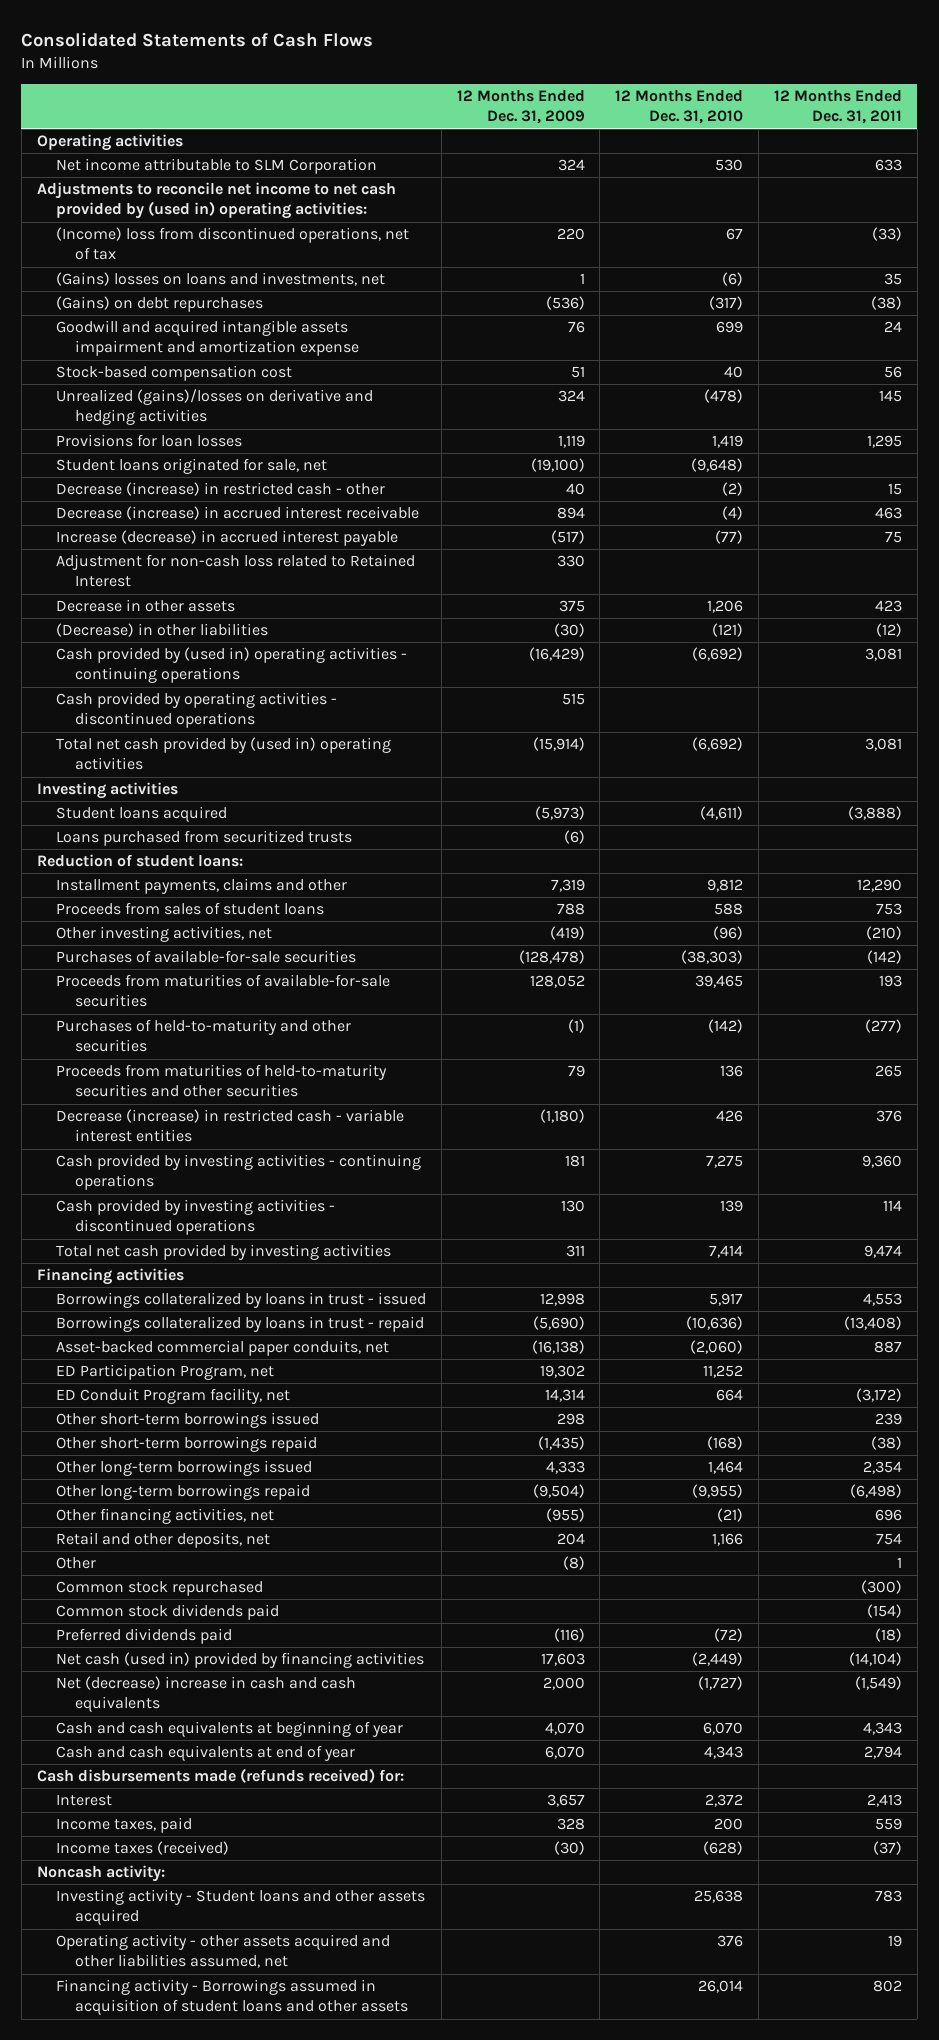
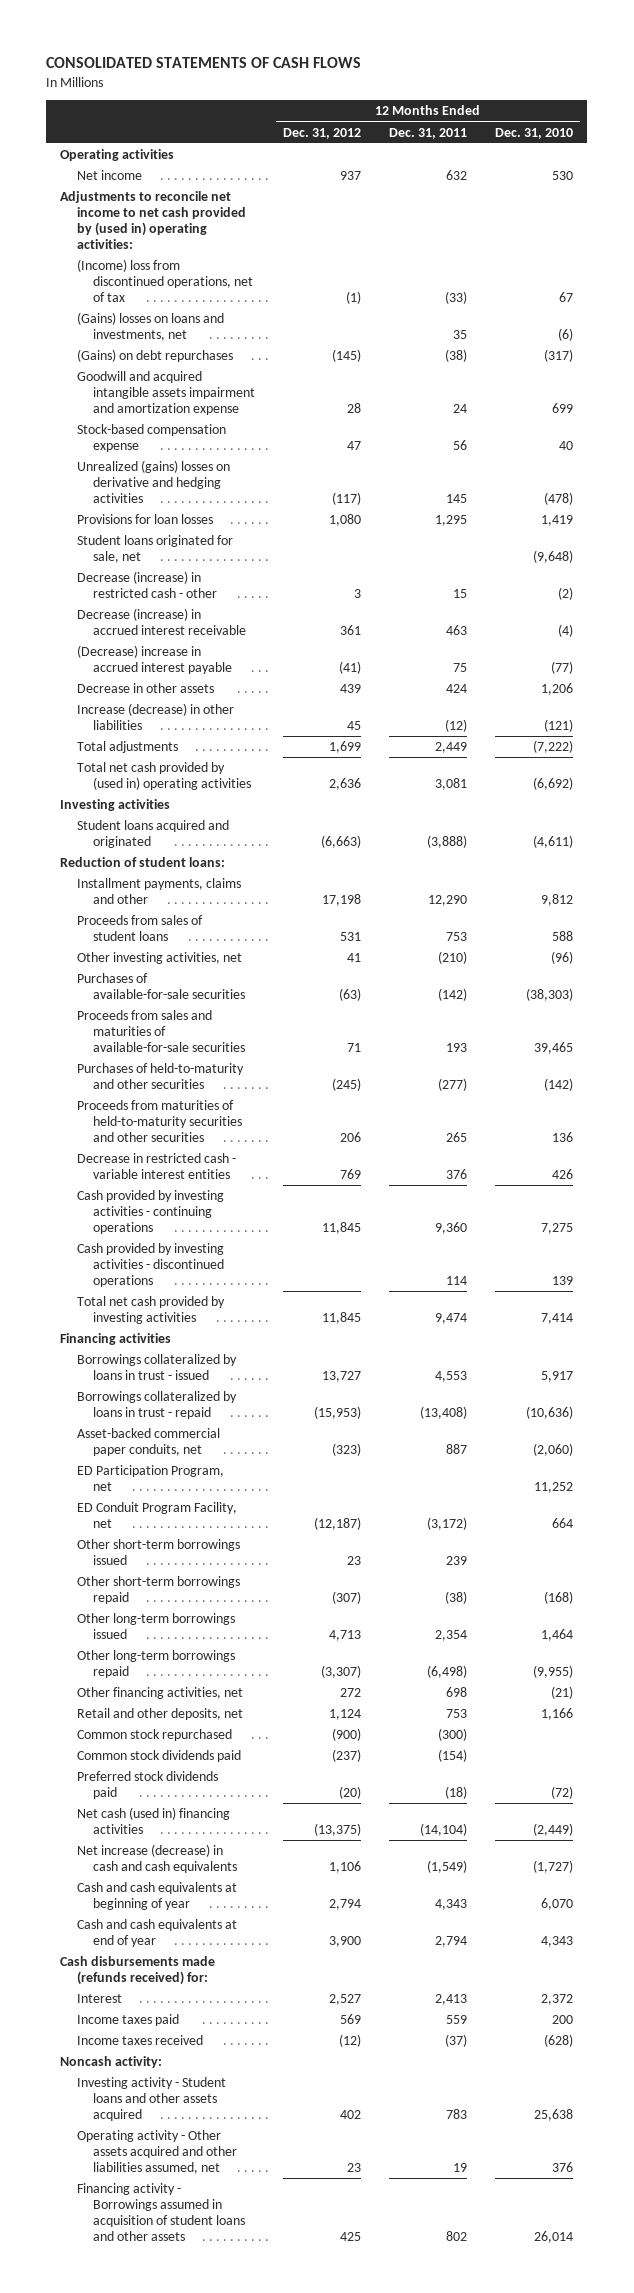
[21,32,374,48] Consolidated Statements of Cash Flows -> [46,56,362,68] CONSOLIDATED STATEMENTS OF CASH FLOWS
[456,89,585,125] 12 Months Ended Dec. 31, 2009 -> none
none -> [282,127,361,139] Dec. 31, 2012
[56,158,378,175] Net income attributable to SLM Corporation -> none
none -> [76,170,142,181] Net income
[56,365,293,382] Stock-based compensation cost -> [76,424,226,452] Stock-based compensation expense
[56,389,374,426] Unrealized (gains)/losses on derivative and hedging activities -> [76,460,230,503] Unrealized (gains) losses on derivative and hedging activities
[56,554,416,588] Adjustment for non-cash loss related to Retained Interest -> none
[56,647,408,684] Cash provided by (used in) operating activities - continuing operations -> none
[56,692,338,729] Cash provided by operating activities - discontinued operations -> none
[56,530,399,547] Increase (decrease) in accrued interest payable -> [76,645,232,674] (Decrease) increase in accrued interest payable
[874,600,902,613] 423 -> [445,684,467,694] 424
[56,623,269,638] (Decrease) in other liabilities -> [76,703,234,730] Increase (decrease) in other liabilities
none -> [76,741,178,754] Total adjustments
[56,830,353,847] Loans purchased from securitized trusts -> none
[56,806,228,823] Student loans acquired -> [76,820,229,848] Student loans acquired and originated
[56,974,391,1008] Proceeds from maturities of available-for-sale securities -> [76,1010,245,1052] Proceeds from sales and maturities of available-for-sale securities
[56,1109,405,1143] Decrease (increase) in restricted cash - variable interest entities -> [76,1153,236,1179] Decrease in restricted cash - variable interest entities
[56,1388,291,1405] ED Conduit Program facility, net -> [76,1502,237,1528] ED Conduit Program Facility, net
[56,1557,97,1570] Other -> none
[874,1509,902,1522] 696 -> [445,1687,467,1698] 698
[875,1533,902,1546] 754 -> [445,1709,467,1719] 753
[56,1628,233,1645] Preferred dividends paid -> [76,1771,218,1799] Preferred stock dividends paid
[56,1652,425,1669] Net cash (used in) provided by financing activities -> [76,1807,230,1834] Net cash (used in) financing activities
[56,1676,357,1713] Net (decrease) increase in cash and cash equivalents -> [76,1844,237,1873] Net increase (decrease) in cash and cash equivalents
[56,1817,193,1834] Income taxes, paid -> [76,2014,179,2027] Income taxes paid
[56,1841,230,1856] Income taxes (received) -> [76,2035,203,2046] Income taxes received
[56,1934,391,1969] Operating activity - other assets acquired and other liabilities assumed, net -> [76,2130,237,2174] Operating activity - Other assets acquired and other liabilities assumed, net

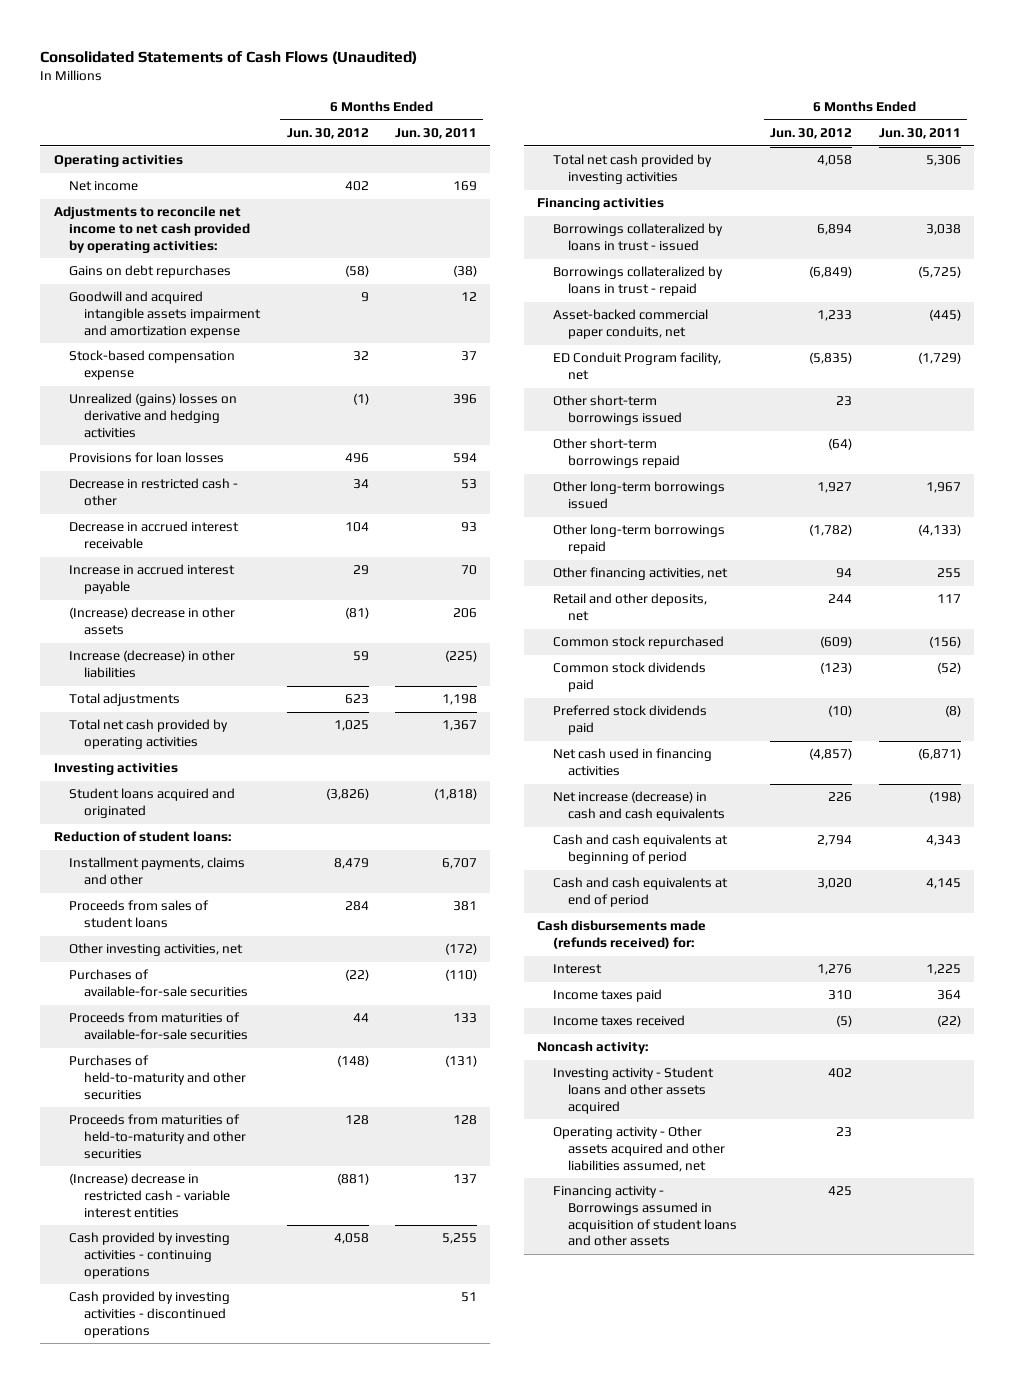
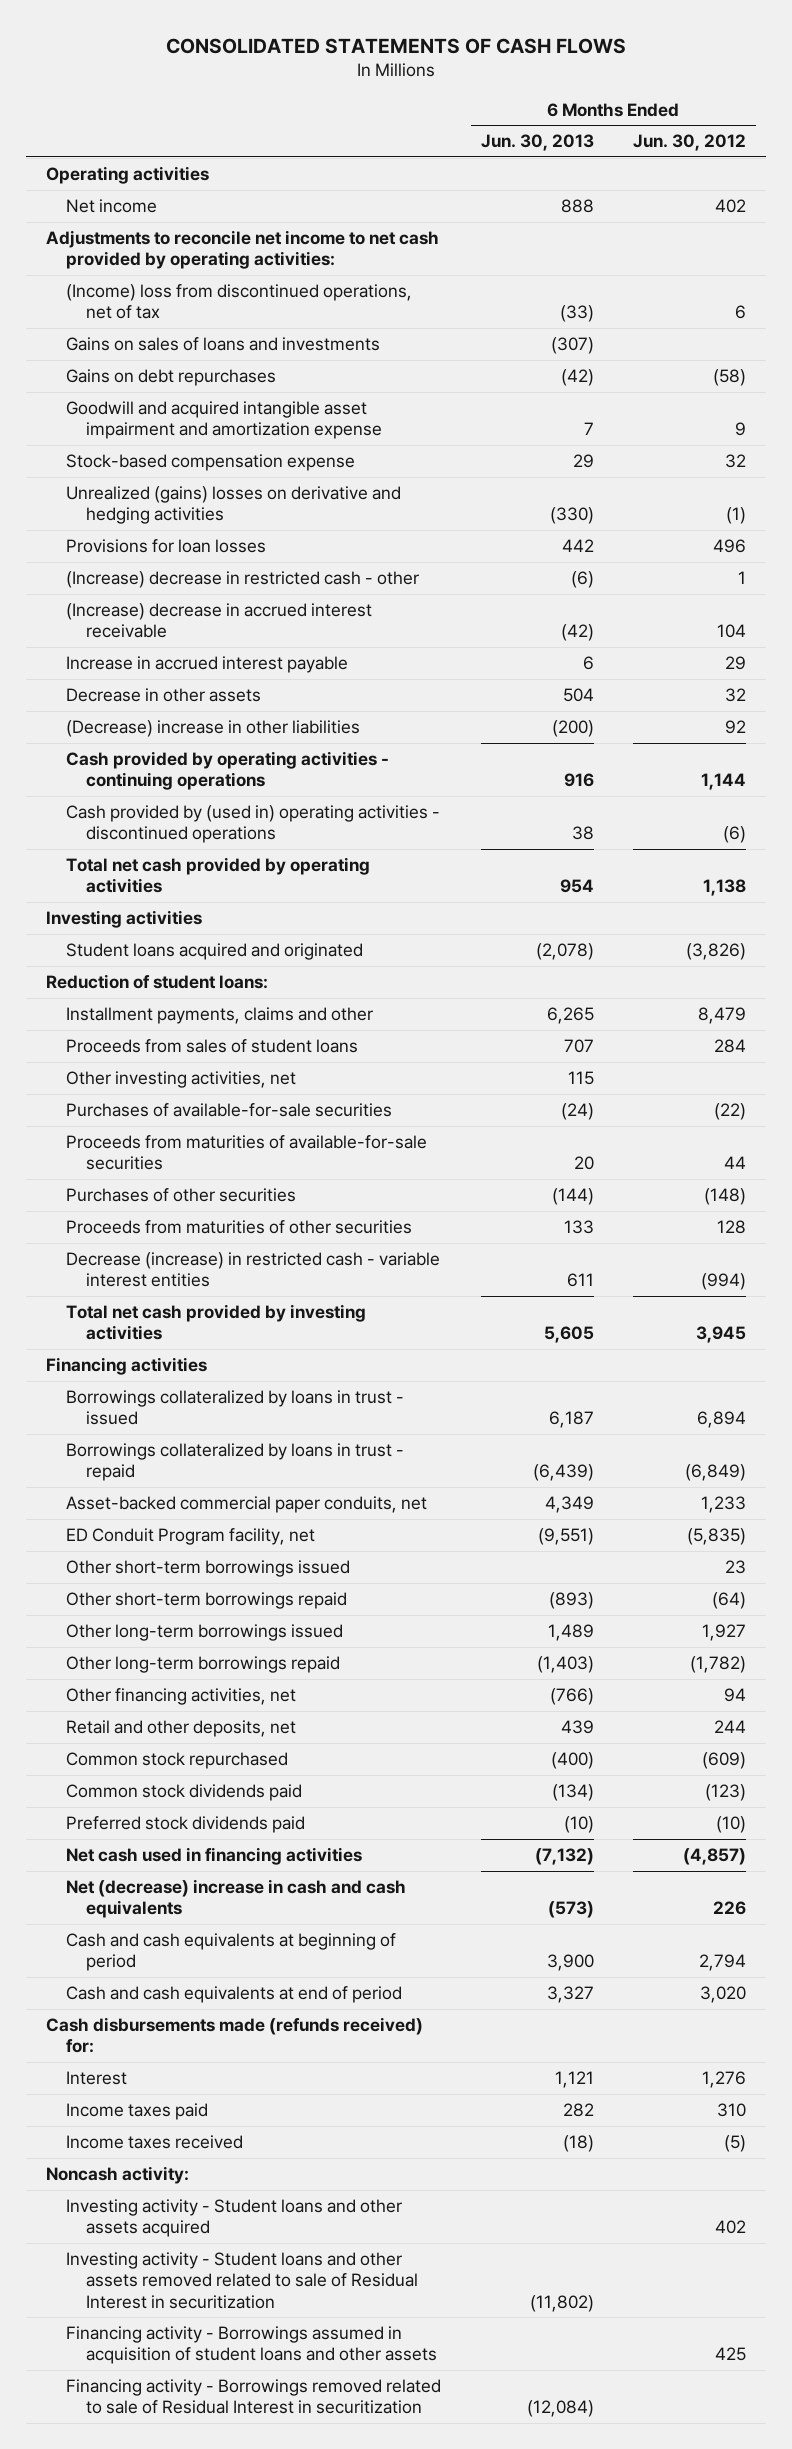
[40,50,418,64] Consolidated Statements of Cash Flows (Unaudited) -> [165,37,626,54] CONSOLIDATED STATEMENTS OF CASH FLOWS
[394,128,477,140] Jun. 30, 2011 -> none
none -> [480,134,594,152] Jun. 30, 2013
none -> [65,283,412,320] (Income) loss from discontinued operations, net of tax
none -> [65,336,380,351] Gains on sales of loans and investments
[68,291,262,338] Goodwill and acquired intangible assets impairment and amortization expense -> [65,400,382,440] Goodwill and acquired intangible asset impairment and amortization expense
[68,478,238,506] Decrease in restricted cash - other -> [65,570,419,588] (Increase) decrease in restricted cash - other
[352,479,369,490] 34 -> [738,570,747,584] 1
[68,521,239,549] Decrease in accrued interest receivable -> [65,602,372,639] (Increase) decrease in accrued interest receivable
[68,693,180,707] Total adjustments -> none
[68,607,235,635] (Increase) decrease in other assets -> [65,687,261,702] Decrease in other assets
[344,607,369,620] (81) -> [725,687,747,702] 32
[68,650,235,678] Increase (decrease) in other liabilities -> [65,719,360,737] (Decrease) increase in other liabilities
[352,651,369,662] 59 -> [725,719,747,734] 92
none -> [65,750,389,791] Cash provided by operating activities - continuing operations
none -> [65,804,440,844] Cash provided by (used in) operating activities - discontinued operations
[333,720,369,732] 1,025 -> [703,879,747,897] 1,138
[68,1232,230,1279] Cash provided by investing activities - continuing operations -> none
[68,1291,230,1338] Cash provided by investing activities - discontinued operations -> none
[68,1055,247,1100] Purchases of held-to-maturity and other securities -> [65,1187,296,1202] Purchases of other securities
[68,1114,247,1159] Proceeds from maturities of held-to-maturity and other securities -> [65,1219,412,1234] Proceeds from maturities of other securities
[68,1173,231,1218] (Increase) decrease in restricted cash - variable interest entities -> [65,1251,440,1288] Decrease (increase) in restricted cash - variable interest entities
[336,1173,369,1186] (881) -> [701,1273,747,1291] (994)
[817,155,853,167] 4,058 -> [696,1326,747,1344] 3,945
[552,791,726,821] Net increase (decrease) in cash and cash equivalents -> [65,1878,406,1919] Net (decrease) increase in cash and cash equivalents
[552,1126,726,1172] Operating activity - Other assets acquired and other liabilities assumed, net -> none
none -> [65,2251,418,2309] Investing activity - Student loans and other assets removed related to sale of Residual Interest in securitization
none -> [65,2378,441,2415] Financing activity - Borrowings removed related to sale of Residual Interest in securitization

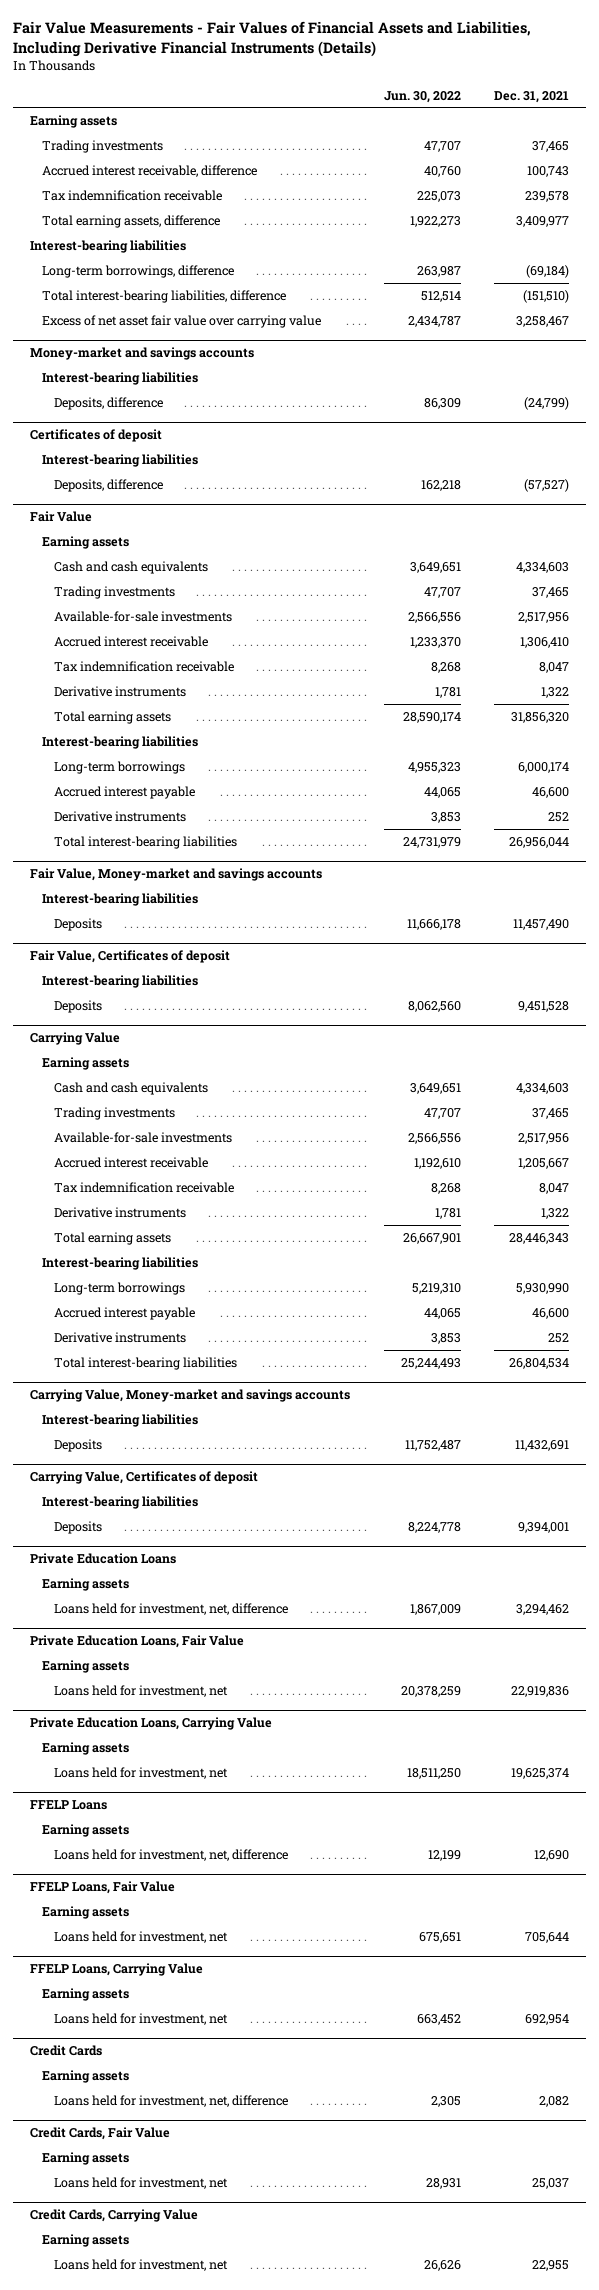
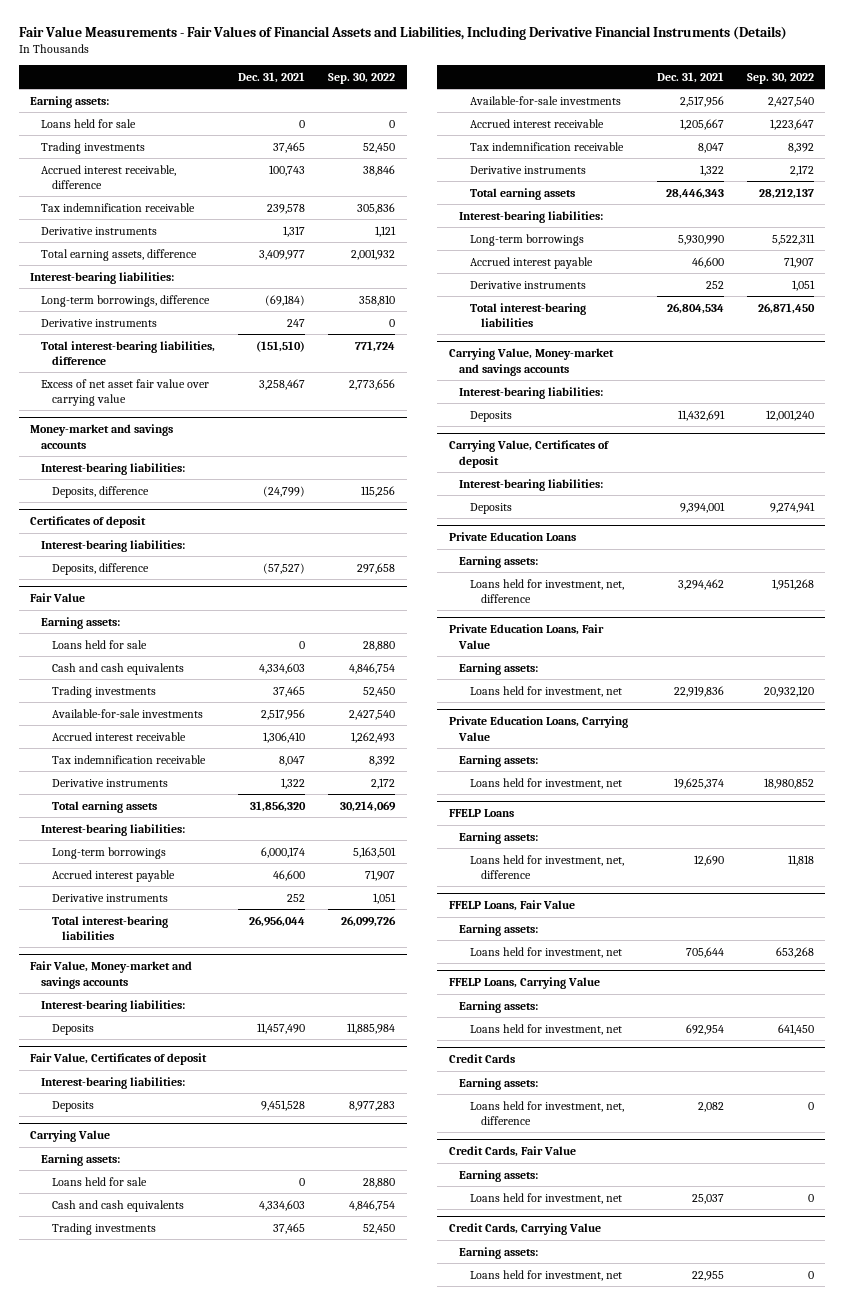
[383,90,461,103] Jun. 30, 2022 -> none
none -> [328,72,396,84] Sep. 30, 2022
[30,114,118,128] Earning assets -> [30,95,110,108] Earning assets:
none -> [40,118,136,128] Loans held for sale
none -> [40,226,157,235] Derivative instruments
[30,239,187,253] Interest-bearing liabilities -> [30,271,175,284] Interest-bearing liabilities:
none -> [40,318,157,327] Derivative instruments
[42,371,199,385] Interest-bearing liabilities -> [40,462,185,475] Interest-bearing liabilities:
[42,453,199,467] Interest-bearing liabilities -> [40,539,185,552] Interest-bearing liabilities:
[42,535,130,549] Earning assets -> [40,616,120,629] Earning assets:
none -> [51,639,147,649] Loans held for sale
[42,735,199,749] Interest-bearing liabilities -> [40,823,185,836] Interest-bearing liabilities:
[42,892,199,906] Interest-bearing liabilities -> [40,999,185,1012] Interest-bearing liabilities:
[42,974,199,988] Interest-bearing liabilities -> [40,1076,185,1089] Interest-bearing liabilities:
[42,1056,130,1070] Earning assets -> [40,1153,120,1166] Earning assets:
none -> [51,1176,147,1186] Loans held for sale
[42,1256,199,1270] Interest-bearing liabilities -> [459,210,604,223] Interest-bearing liabilities:
[42,1413,199,1427] Interest-bearing liabilities -> [459,386,604,399] Interest-bearing liabilities:
[42,1495,199,1509] Interest-bearing liabilities -> [459,478,604,491] Interest-bearing liabilities:
[42,1577,130,1591] Earning assets -> [459,555,539,568] Earning assets:
[42,1659,130,1673] Earning assets -> [459,662,539,675] Earning assets:
[42,1741,130,1755] Earning assets -> [459,754,539,767] Earning assets:
[42,1823,130,1837] Earning assets -> [459,831,539,844] Earning assets:
[42,1905,130,1919] Earning assets -> [459,923,539,936] Earning assets:
[42,1987,130,2001] Earning assets -> [459,1000,539,1013] Earning assets:
[42,2069,130,2083] Earning assets -> [459,1077,539,1090] Earning assets:
[42,2151,130,2165] Earning assets -> [459,1169,539,1182] Earning assets:
[42,2233,130,2247] Earning assets -> [459,1246,539,1259] Earning assets:

